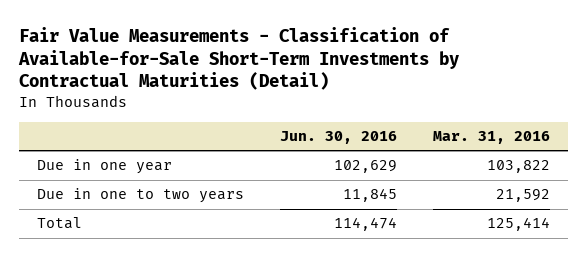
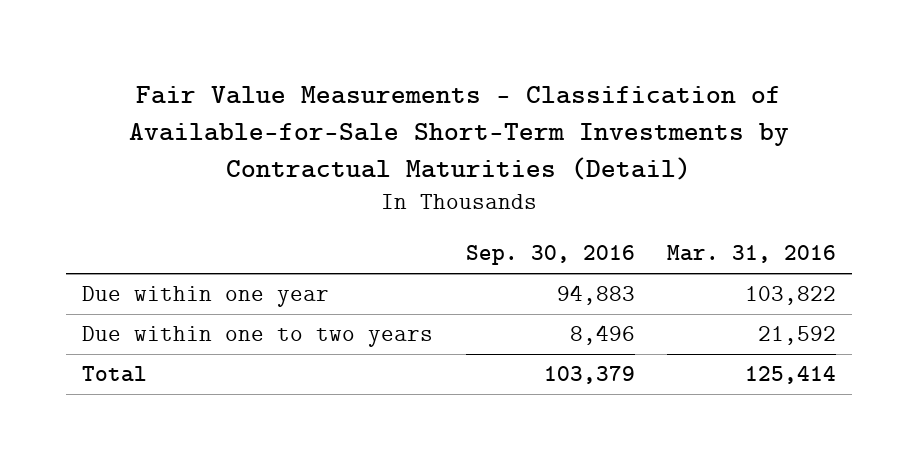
[280,131,398,145] Jun. 30, 2016 -> none
none -> [465,245,635,266] Sep. 30, 2016
[37,159,173,175] Due in one year -> [81,286,329,308] Due within one year
[37,188,245,204] Due in one to two years -> [81,326,433,348] Due within one to two years

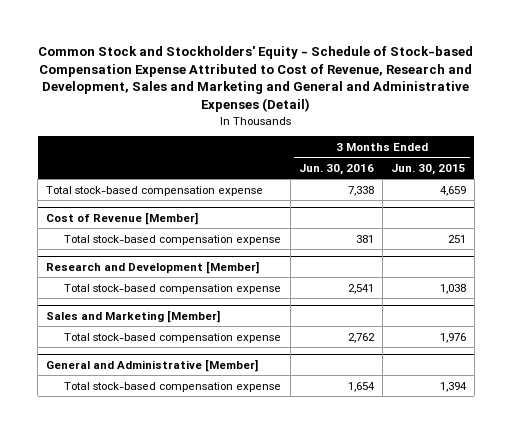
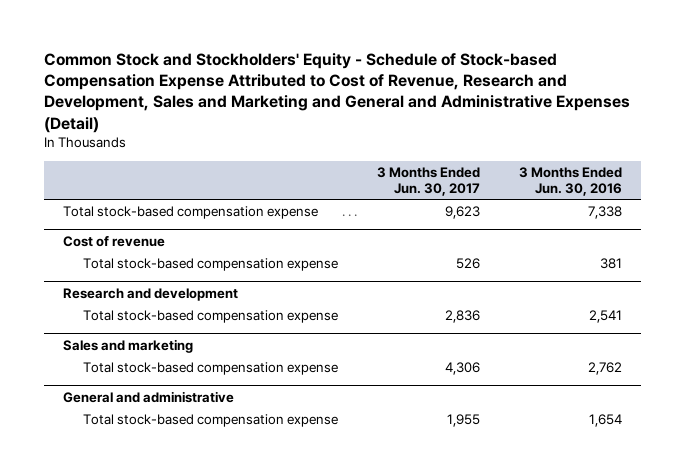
[390,163,466,175] Jun. 30, 2015 -> none
none -> [376,167,480,197] 3 Months Ended Jun. 30, 2017
[46,211,199,225] Cost of Revenue [Member] -> [62,236,165,248] Cost of revenue
[46,260,260,274] Research and Development [Member] -> [62,288,238,302] Research and development
[46,309,221,323] Sales and Marketing [Member] -> [62,339,193,354] Sales and marketing
[46,358,259,372] General and Administrative [Member] -> [62,391,234,404] General and administrative

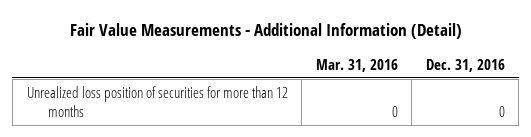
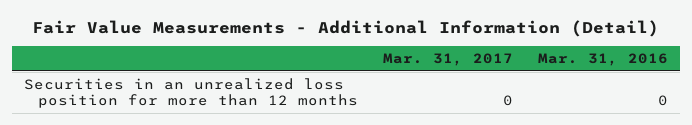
[425,58,505,72] Dec. 31, 2016 -> none
none -> [382,53,513,67] Mar. 31, 2017
[26,86,288,117] Unrealized loss position of securities for more than 12 months -> [24,77,358,109] Securities in an unrealized loss position for more than 12 months

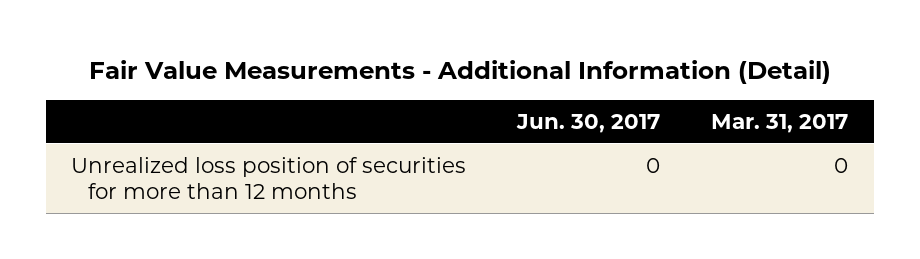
[537,53,668,67] Mar. 31, 2016 -> none
none -> [516,114,661,134] Jun. 30, 2017
[24,77,358,109] Securities in an unrealized loss position for more than 12 months -> [71,156,467,200] Unrealized loss position of securities for more than 12 months

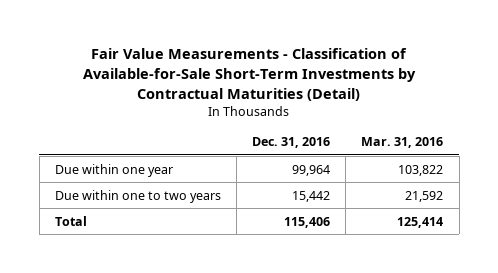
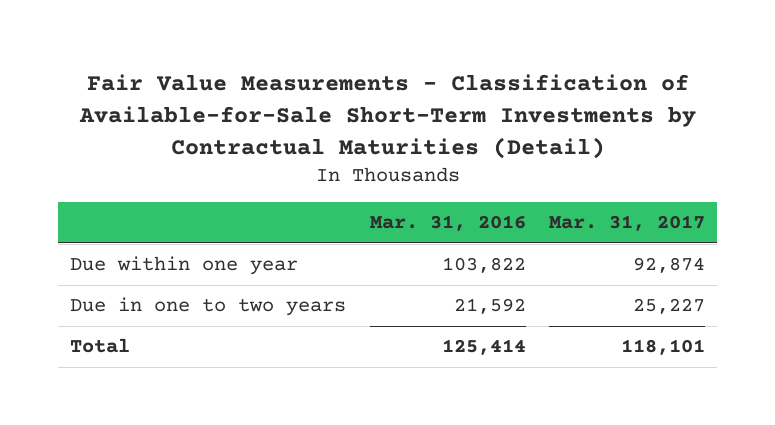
[252,137,331,149] Dec. 31, 2016 -> none
none -> [549,215,706,232] Mar. 31, 2017
[54,189,221,203] Due within one to two years -> [70,297,347,317] Due in one to two years

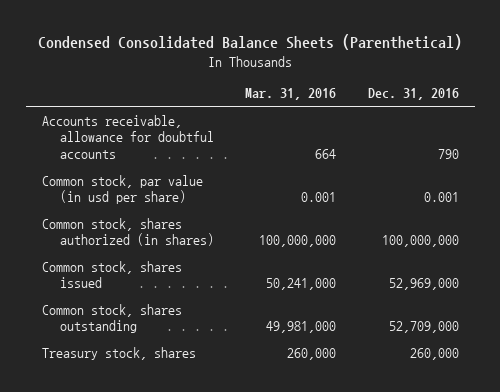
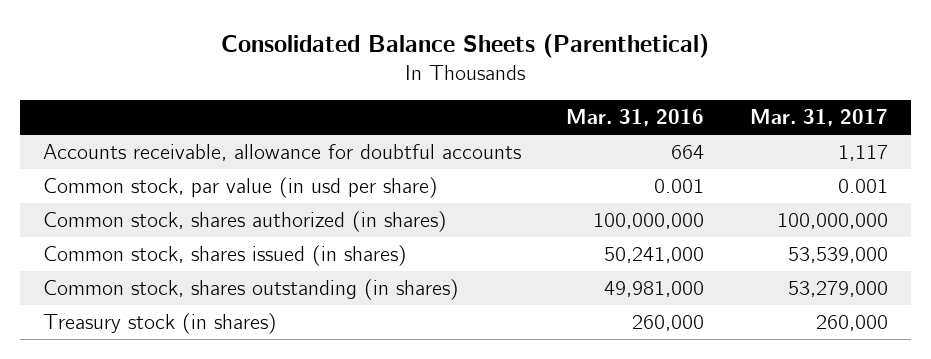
[38,34,463,51] Condensed Consolidated Balance Sheets (Parenthetical) -> [221,33,710,58] Consolidated Balance Sheets (Parenthetical)
[367,88,459,101] Dec. 31, 2016 -> none
none -> [749,109,888,127] Mar. 31, 2017
[41,260,182,289] Common stock, shares issued -> [42,245,407,267] Common stock, shares issued (in shares)
[41,303,182,334] Common stock, shares outstanding -> [42,279,459,301] Common stock, shares outstanding (in shares)
[41,346,196,360] Treasury stock, shares -> [42,313,277,335] Treasury stock (in shares)

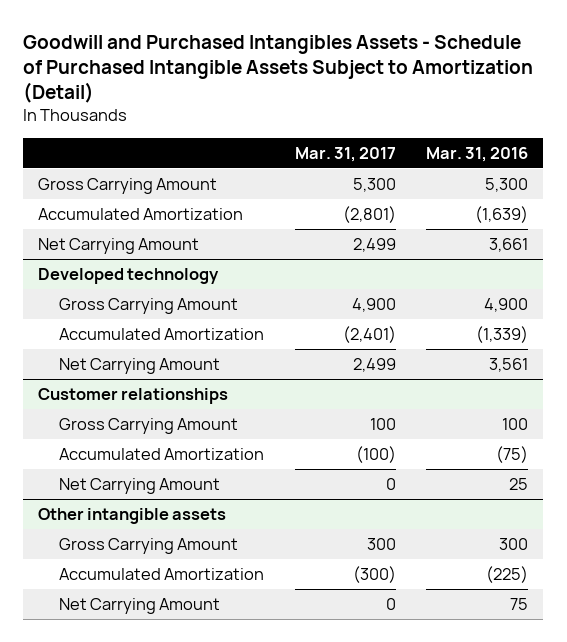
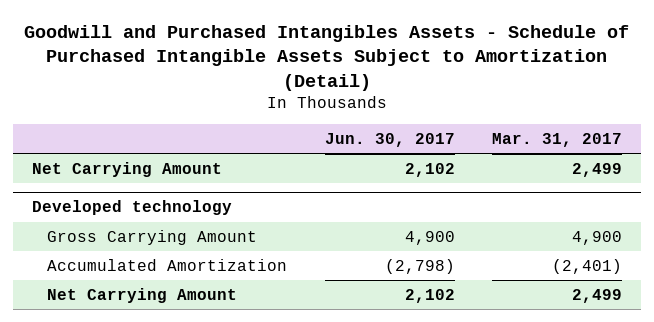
[426,146,529,162] Mar. 31, 2016 -> none
none -> [324,133,455,148] Jun. 30, 2017
[38,177,218,194] Gross Carrying Amount -> none
[38,207,244,220] Accumulated Amortization -> none
[38,387,229,404] Customer relationships -> none
[59,417,239,434] Gross Carrying Amount -> none
[59,447,265,460] Accumulated Amortization -> none
[59,477,221,494] Net Carrying Amount -> none
[38,507,227,524] Other intangible assets -> none
[59,537,239,554] Gross Carrying Amount -> none
[59,567,265,580] Accumulated Amortization -> none
[59,597,221,614] Net Carrying Amount -> none

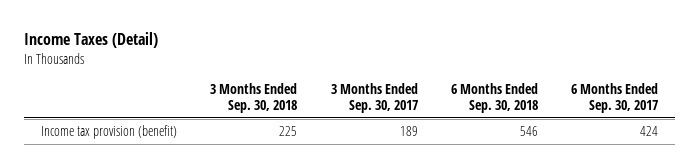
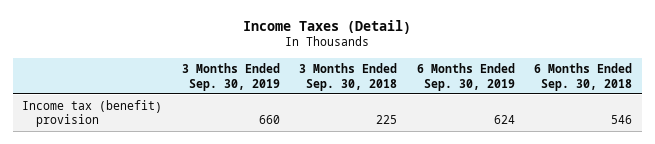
[330,83,418,114] 3 Months Ended Sep. 30, 2017 -> none
[571,83,659,114] 6 Months Ended Sep. 30, 2017 -> none
none -> [181,62,280,91] 3 Months Ended Sep. 30, 2019
none -> [416,62,515,91] 6 Months Ended Sep. 30, 2019
[41,125,178,140] Income tax provision (benefit) -> [22,99,163,128] Income tax (benefit) provision

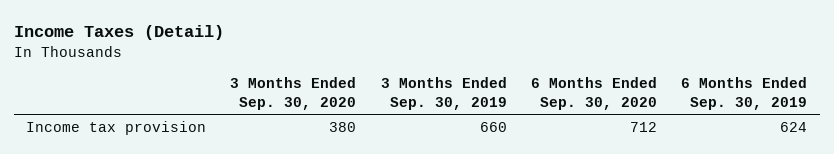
[299,62,398,91] 3 Months Ended Sep. 30, 2018 -> none
[534,62,633,91] 6 Months Ended Sep. 30, 2018 -> none
none -> [230,77,357,110] 3 Months Ended Sep. 30, 2020
none -> [531,77,658,110] 6 Months Ended Sep. 30, 2020
[22,99,163,128] Income tax (benefit) provision -> [26,121,207,136] Income tax provision

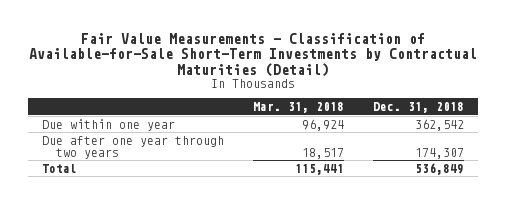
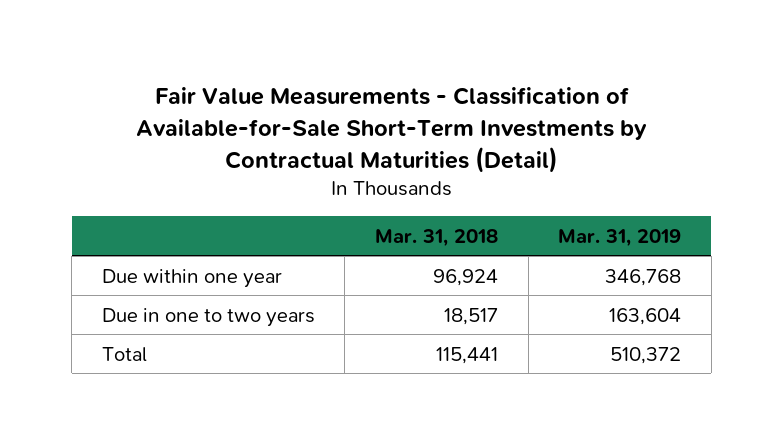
[373,102,465,114] Dec. 31, 2018 -> none
none -> [558,228,682,247] Mar. 31, 2019
[42,135,225,159] Due after one year through two years -> [101,307,315,327] Due in one to two years

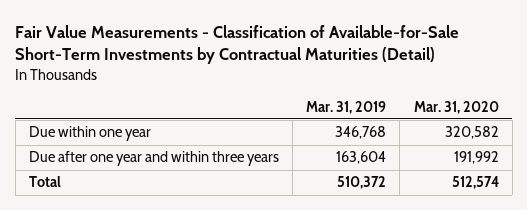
[375,228,499,247] Mar. 31, 2018 -> none
none -> [413,100,499,114] Mar. 31, 2020
[101,307,315,327] Due in one to two years -> [28,151,279,167] Due after one year and within three years

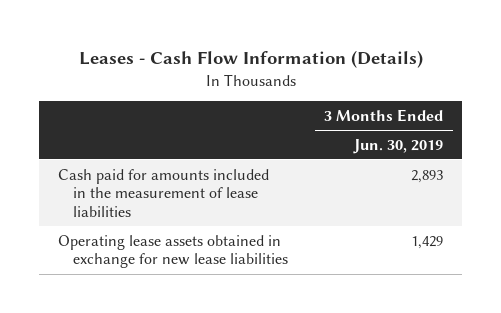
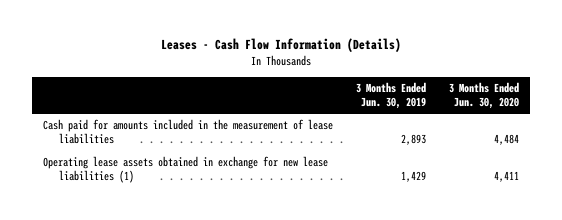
none -> [448,81,519,109] 3 Months Ended Jun. 30, 2020
[57,234,289,269] Operating lease assets obtained in exchange for new lease liabilities -> [43,156,329,184] Operating lease assets obtained in exchange for new lease liabilities (1)

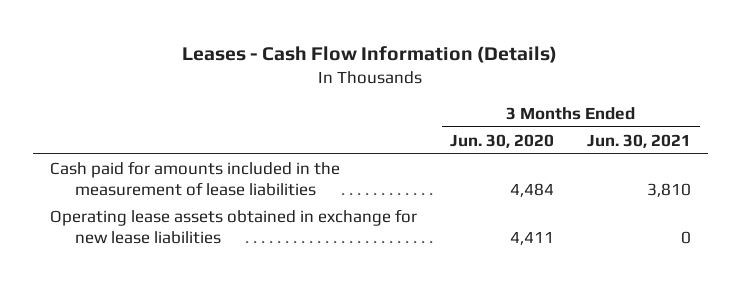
[355,81,426,109] 3 Months Ended Jun. 30, 2019 -> none
none -> [587,133,692,148] Jun. 30, 2021
[43,156,329,184] Operating lease assets obtained in exchange for new lease liabilities (1) -> [49,209,417,245] Operating lease assets obtained in exchange for new lease liabilities

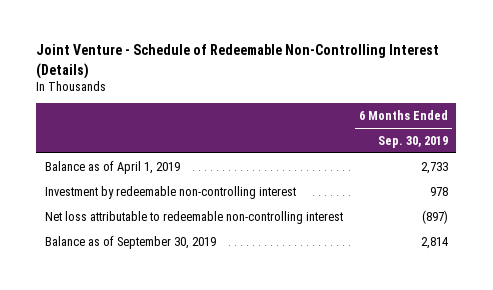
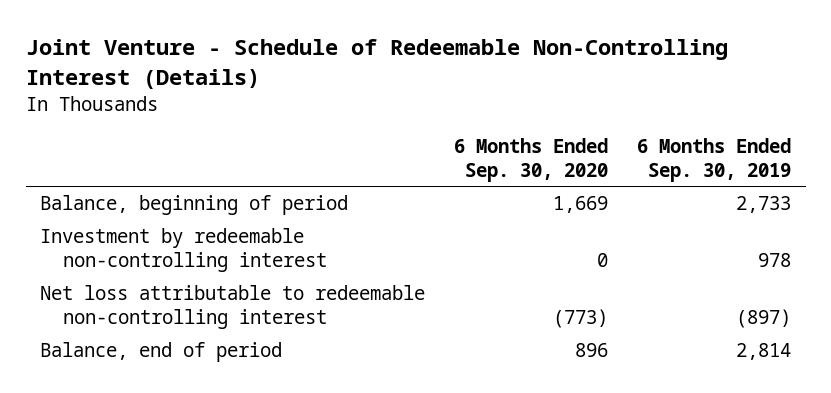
none -> [454,137,609,182] 6 Months Ended Sep. 30, 2020
[44,160,180,174] Balance as of April 1, 2019 -> [40,195,349,216] Balance, beginning of period
[44,235,216,249] Balance as of September 30, 2019 -> [40,342,283,363] Balance, end of period

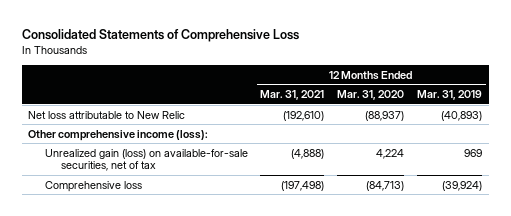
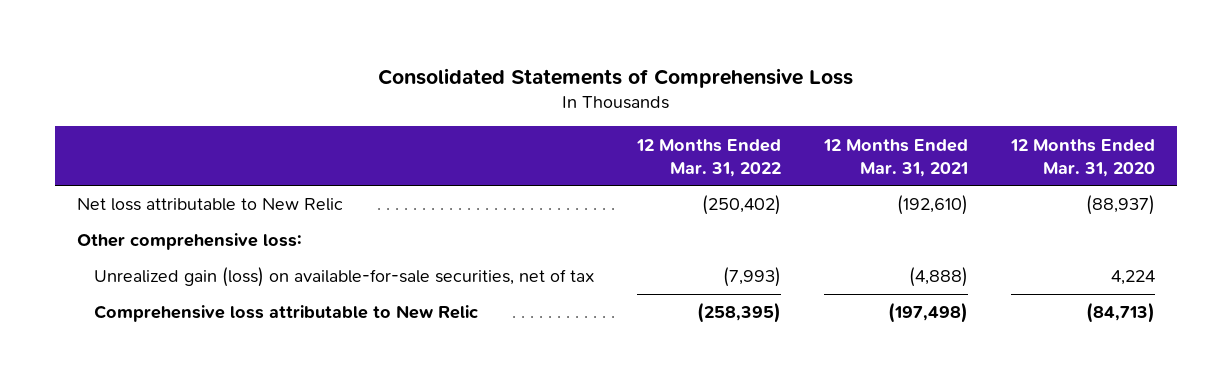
[417,89,483,100] Mar. 31, 2019 -> none
none -> [635,138,781,177] 12 Months Ended Mar. 31, 2022
[28,129,209,141] Other comprehensive income (loss): -> [76,233,302,251] Other comprehensive loss:
[44,180,142,192] Comprehensive loss -> [93,305,479,323] Comprehensive loss attributable to New Relic

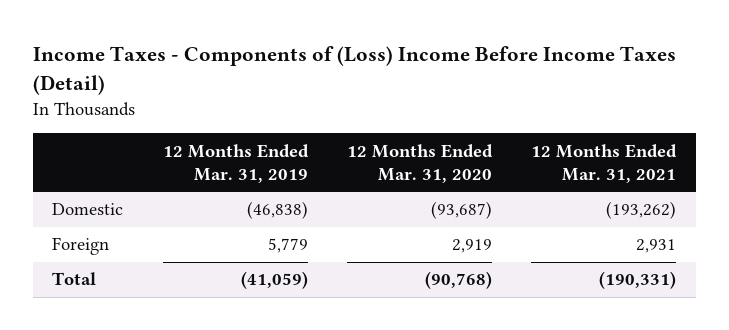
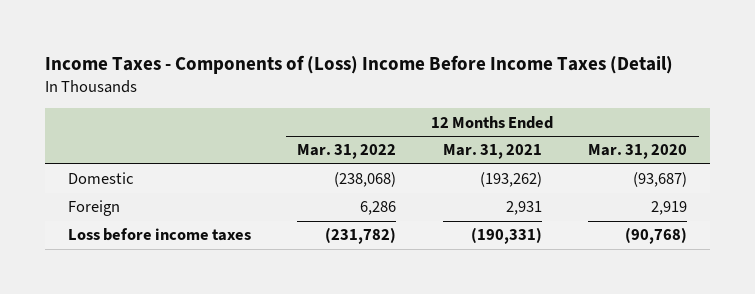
[162,143,309,183] 12 Months Ended Mar. 31, 2019 -> none
none -> [297,144,397,160] Mar. 31, 2022
[52,272,97,286] Total -> [67,228,251,242] Loss before income taxes

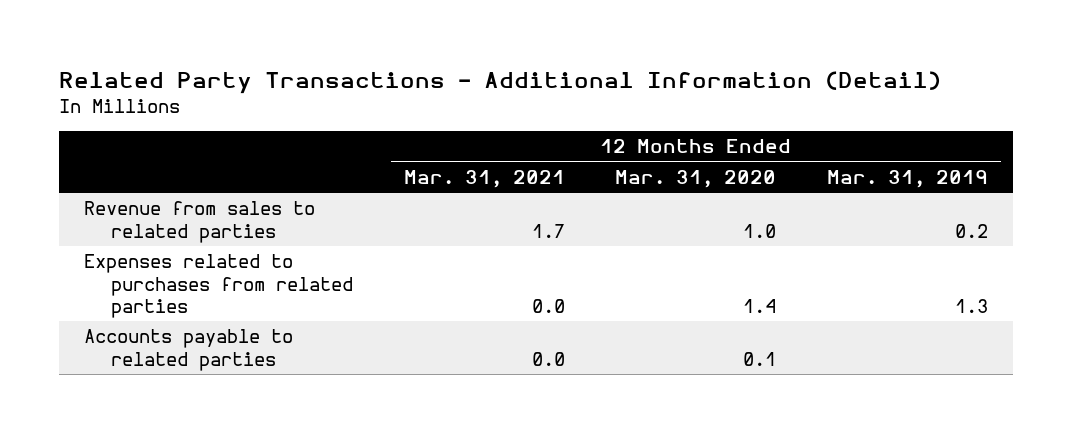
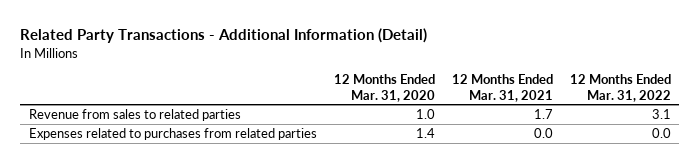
[826,169,988,188] Mar. 31, 2019 -> none
none -> [569,74,671,102] 12 Months Ended Mar. 31, 2022
[84,329,294,371] Accounts payable to related parties -> none

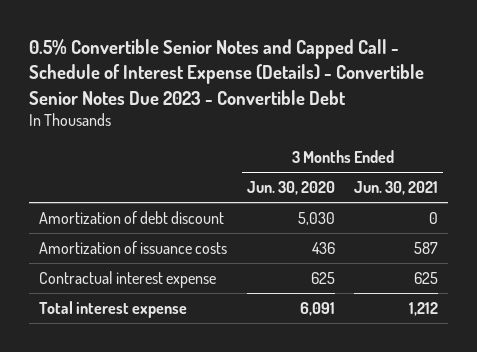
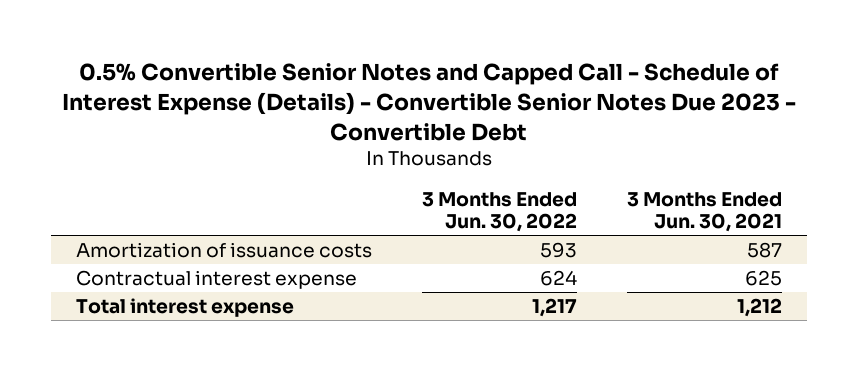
[246,181,335,196] Jun. 30, 2020 -> none
none -> [422,191,578,233] 3 Months Ended Jun. 30, 2022
[38,210,224,224] Amortization of debt discount -> none

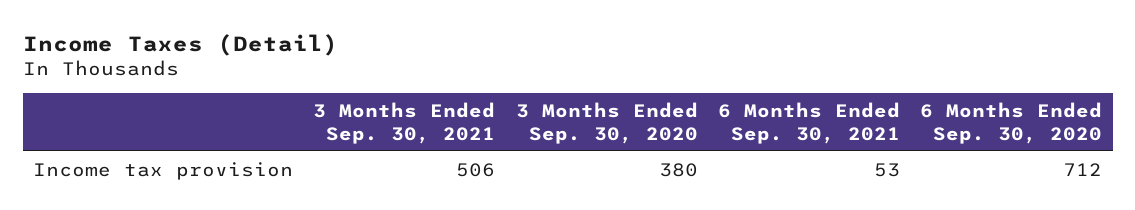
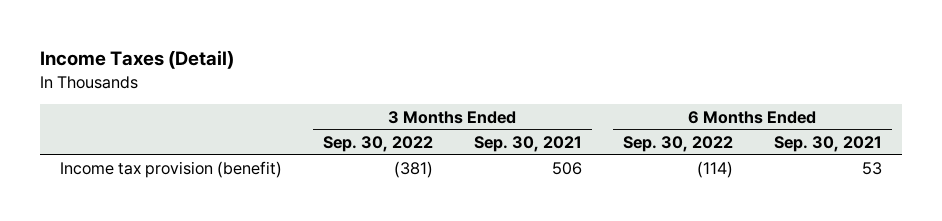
[515,101,698,144] 3 Months Ended Sep. 30, 2020 -> none
[920,101,1103,144] 6 Months Ended Sep. 30, 2020 -> none
none -> [322,135,433,152] Sep. 30, 2022
none -> [622,135,733,152] Sep. 30, 2022
[32,161,293,180] Income tax provision -> [60,161,283,179] Income tax provision (benefit)

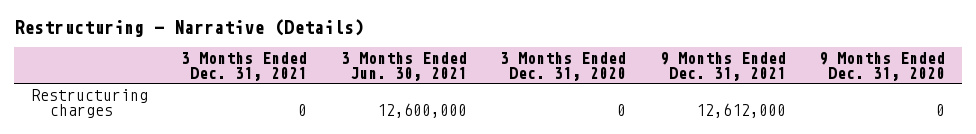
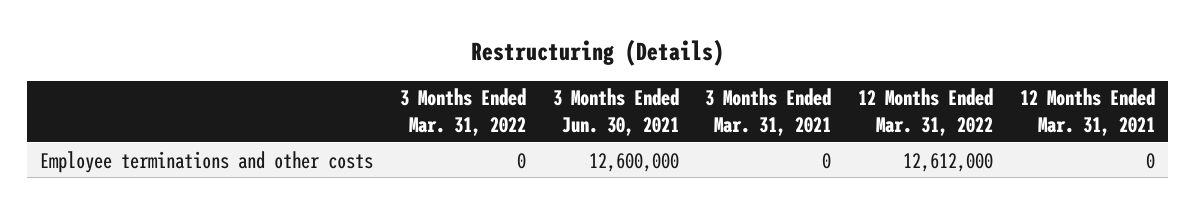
[13,18,364,37] Restructuring - Narrative (Details) -> [470,38,724,66] Restructuring (Details)
[181,51,308,81] 3 Months Ended Dec. 31, 2021 -> none
[500,51,627,81] 3 Months Ended Dec. 31, 2020 -> none
[659,51,786,81] 9 Months Ended Dec. 31, 2021 -> none
[819,51,946,81] 9 Months Ended Dec. 31, 2020 -> none
none -> [399,88,526,137] 3 Months Ended Mar. 31, 2022
none -> [705,88,832,137] 3 Months Ended Mar. 31, 2021
none -> [858,88,994,137] 12 Months Ended Mar. 31, 2022
none -> [1019,88,1155,137] 12 Months Ended Mar. 31, 2021
[30,88,148,118] Restructuring charges -> [40,150,374,173] Employee terminations and other costs

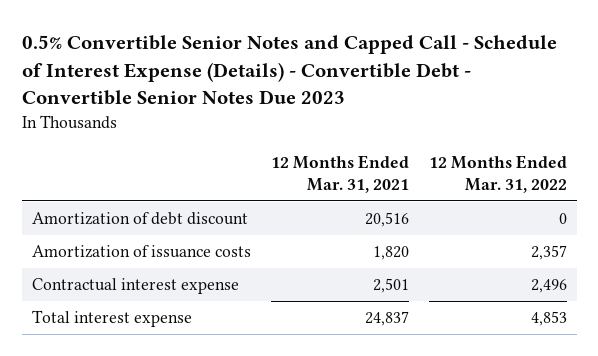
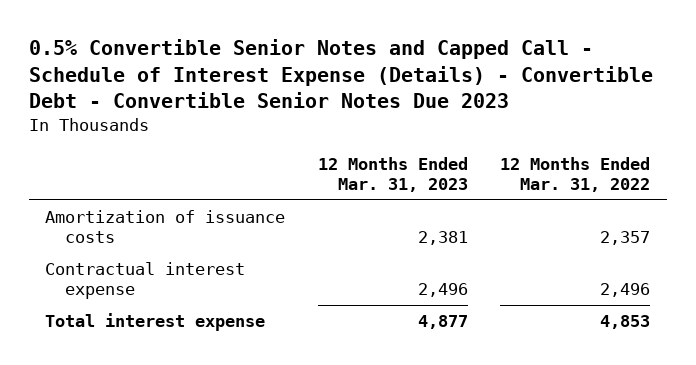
[270,155,409,194] 12 Months Ended Mar. 31, 2021 -> none
none -> [317,157,468,193] 12 Months Ended Mar. 31, 2023
[31,212,248,226] Amortization of debt discount -> none

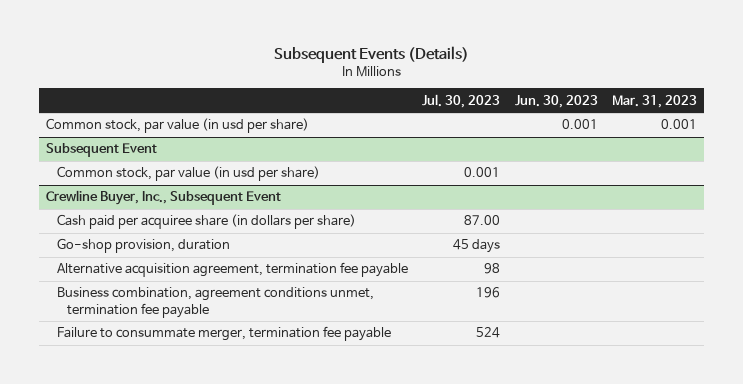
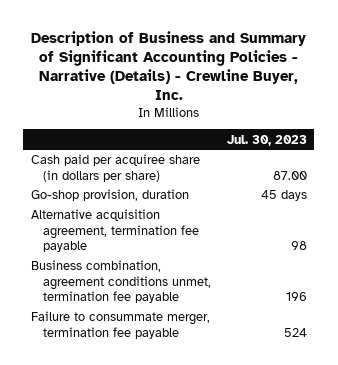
[273,45,469,63] Subsequent Events (Details) -> [30,30,306,101] Description of Business and Summary of Significant Accounting Policies - Narrative (Details) - Crewline Buyer, Inc.
[514,94,598,108] Jun. 30, 2023 -> none
[612,94,698,108] Mar. 31, 2023 -> none
[46,118,310,134] Common stock, par value (in usd per share) -> none
[46,143,158,158] Subsequent Event -> none
[56,166,320,182] Common stock, par value (in usd per share) -> none
[46,190,282,206] Crewline Buyer, Inc., Subsequent Event -> none

